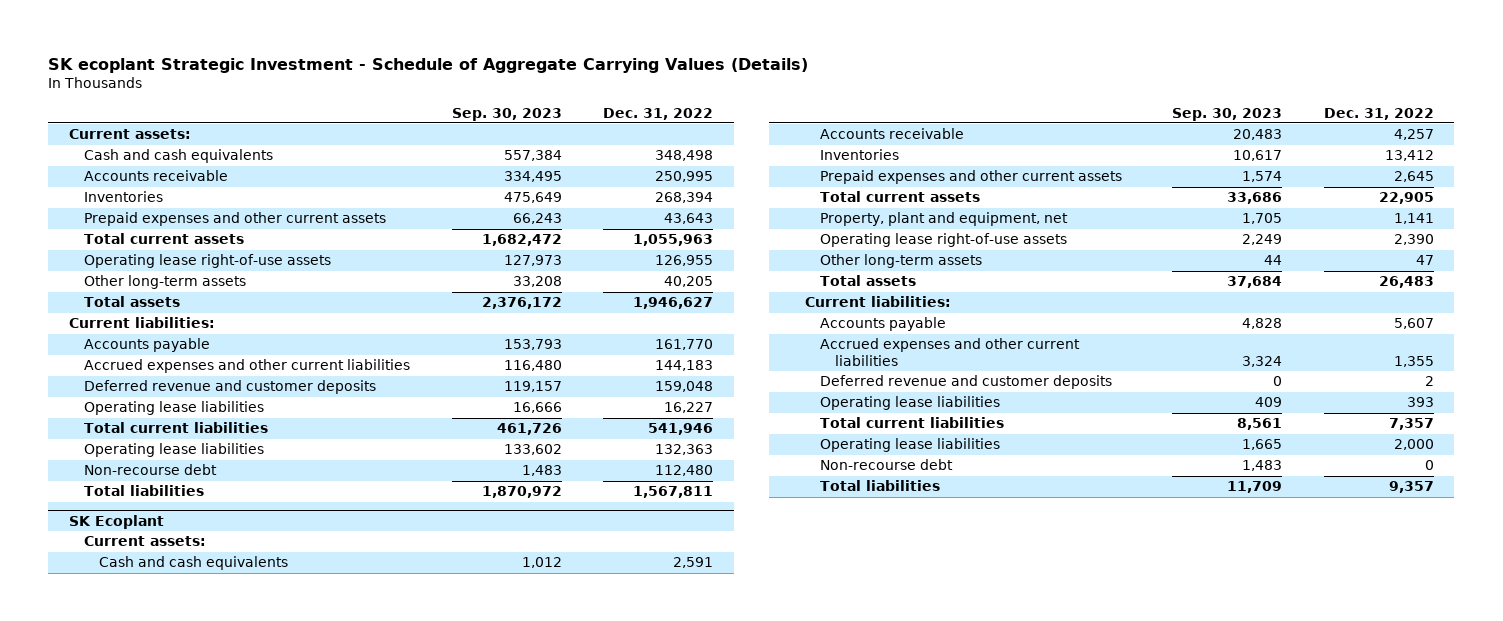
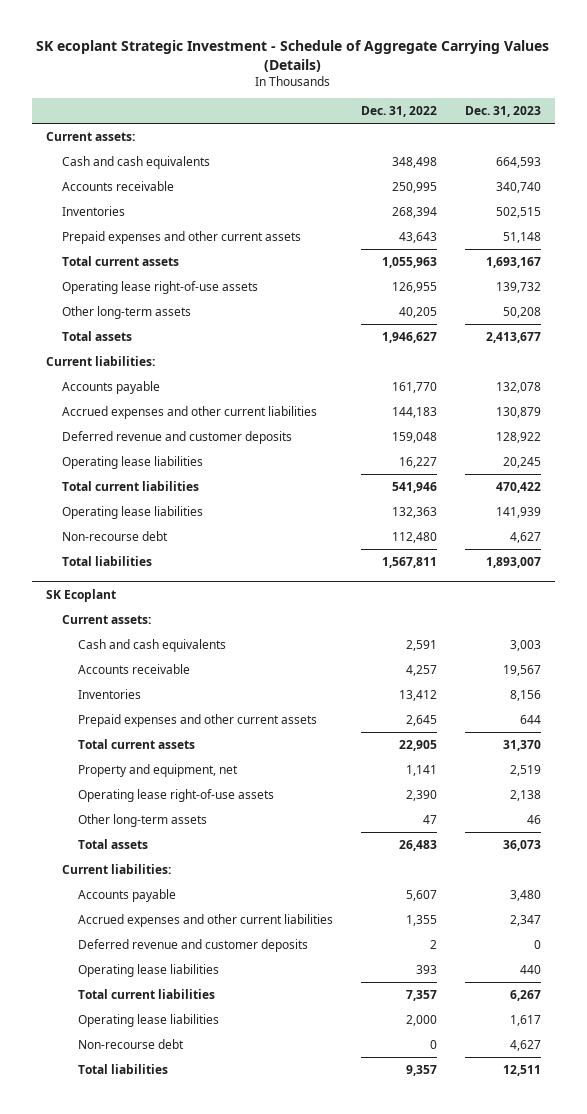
[451,107,562,121] Sep. 30, 2023 -> none
none -> [464,106,541,118] Dec. 31, 2023
[819,212,1068,227] Property, plant and equipment, net -> [78,763,239,777] Property and equipment, net

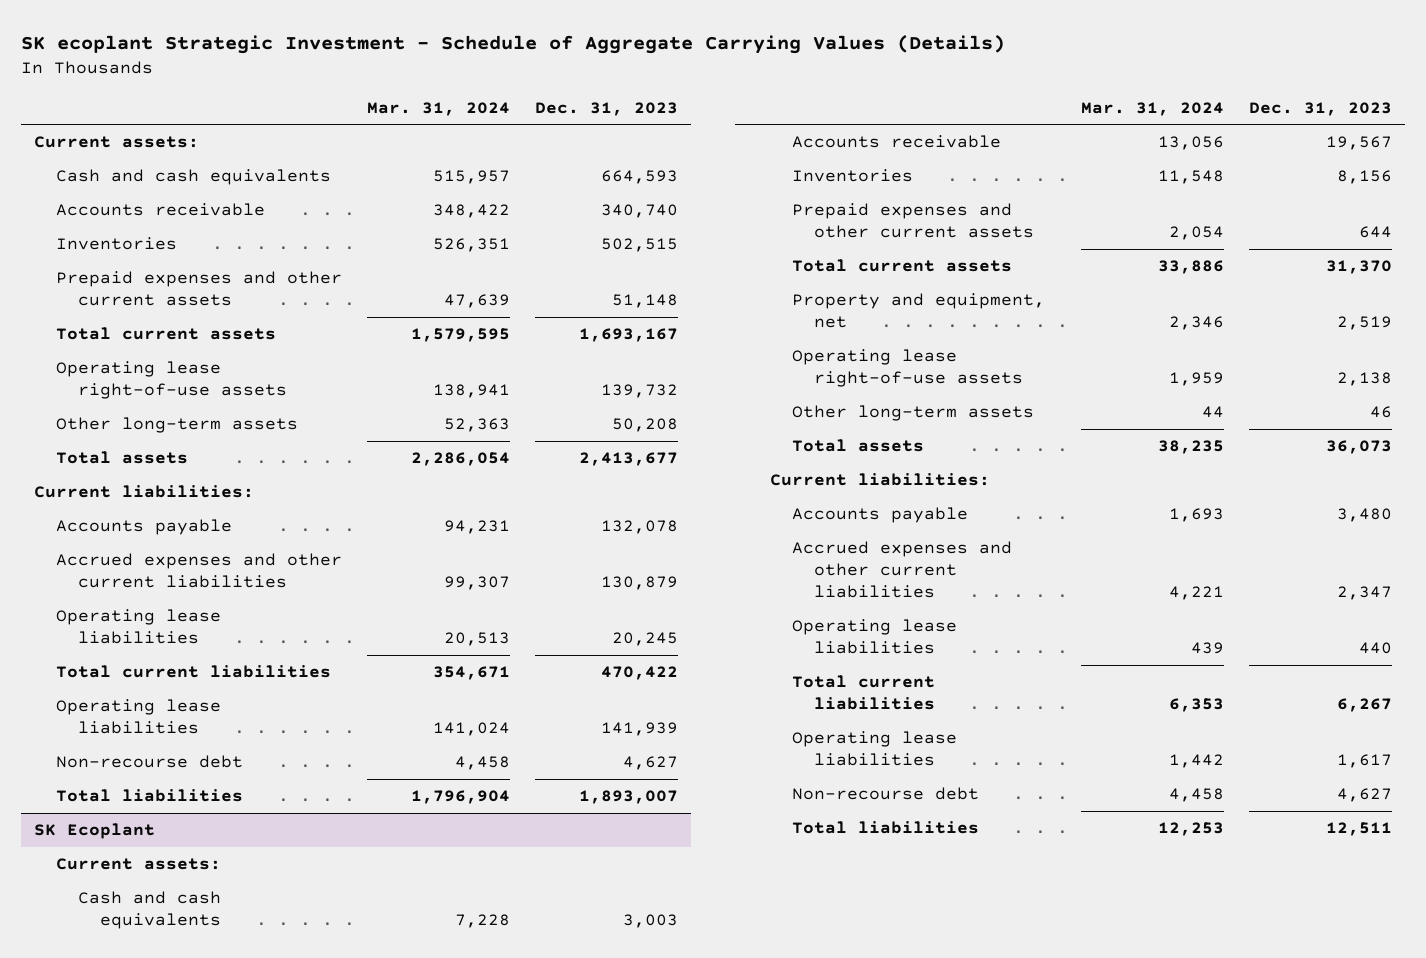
[361,106,438,118] Dec. 31, 2022 -> none
none -> [367,101,511,116] Mar. 31, 2024
[62,430,293,444] Deferred revenue and customer deposits -> none
[78,938,309,952] Deferred revenue and customer deposits -> none

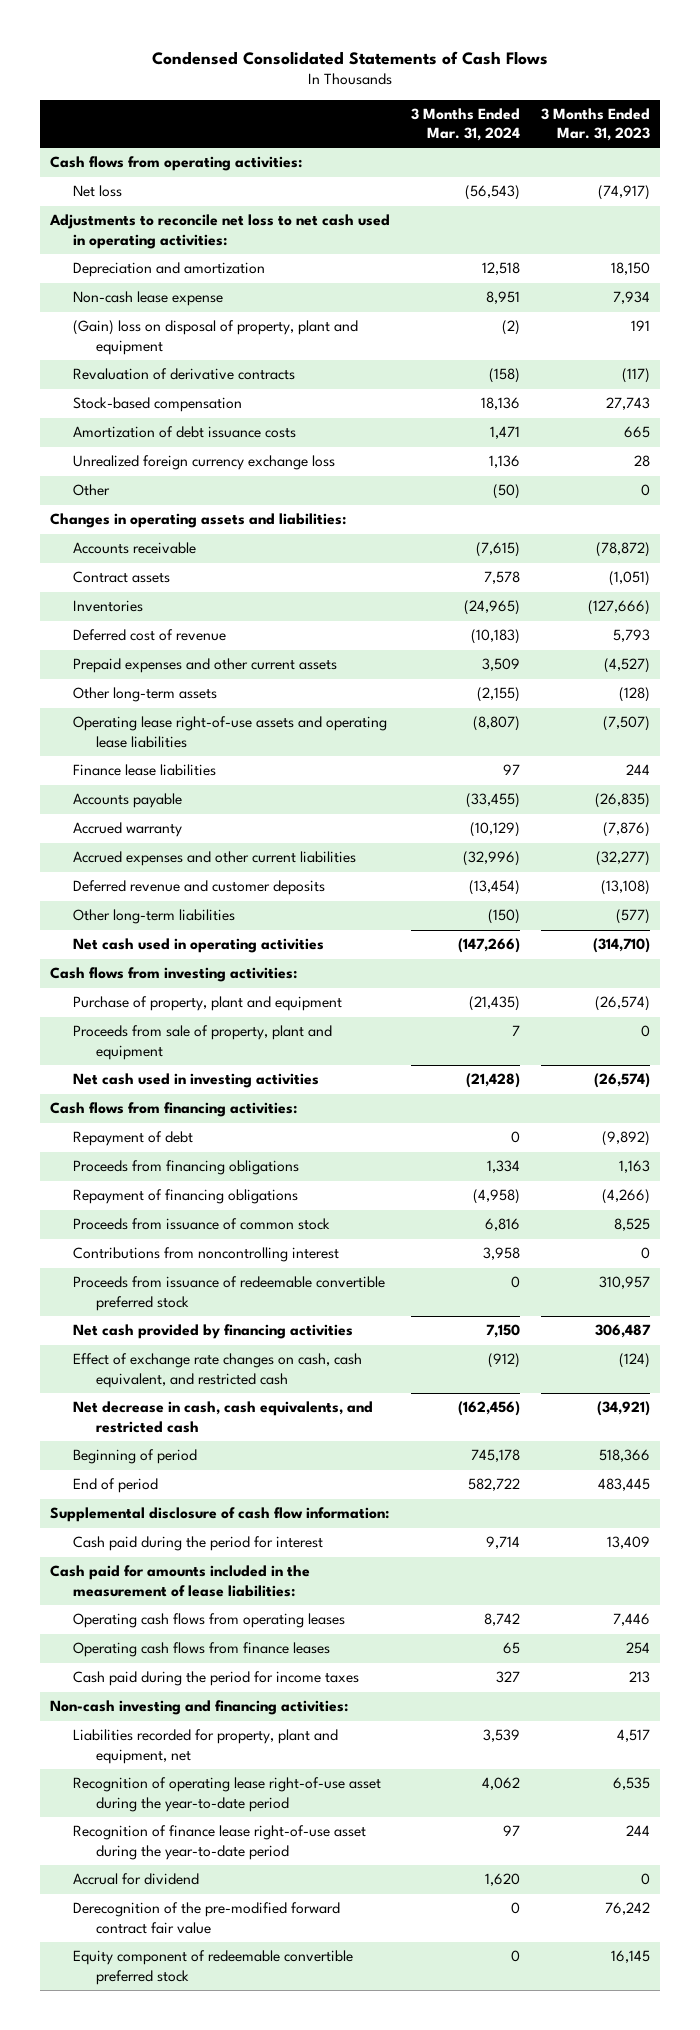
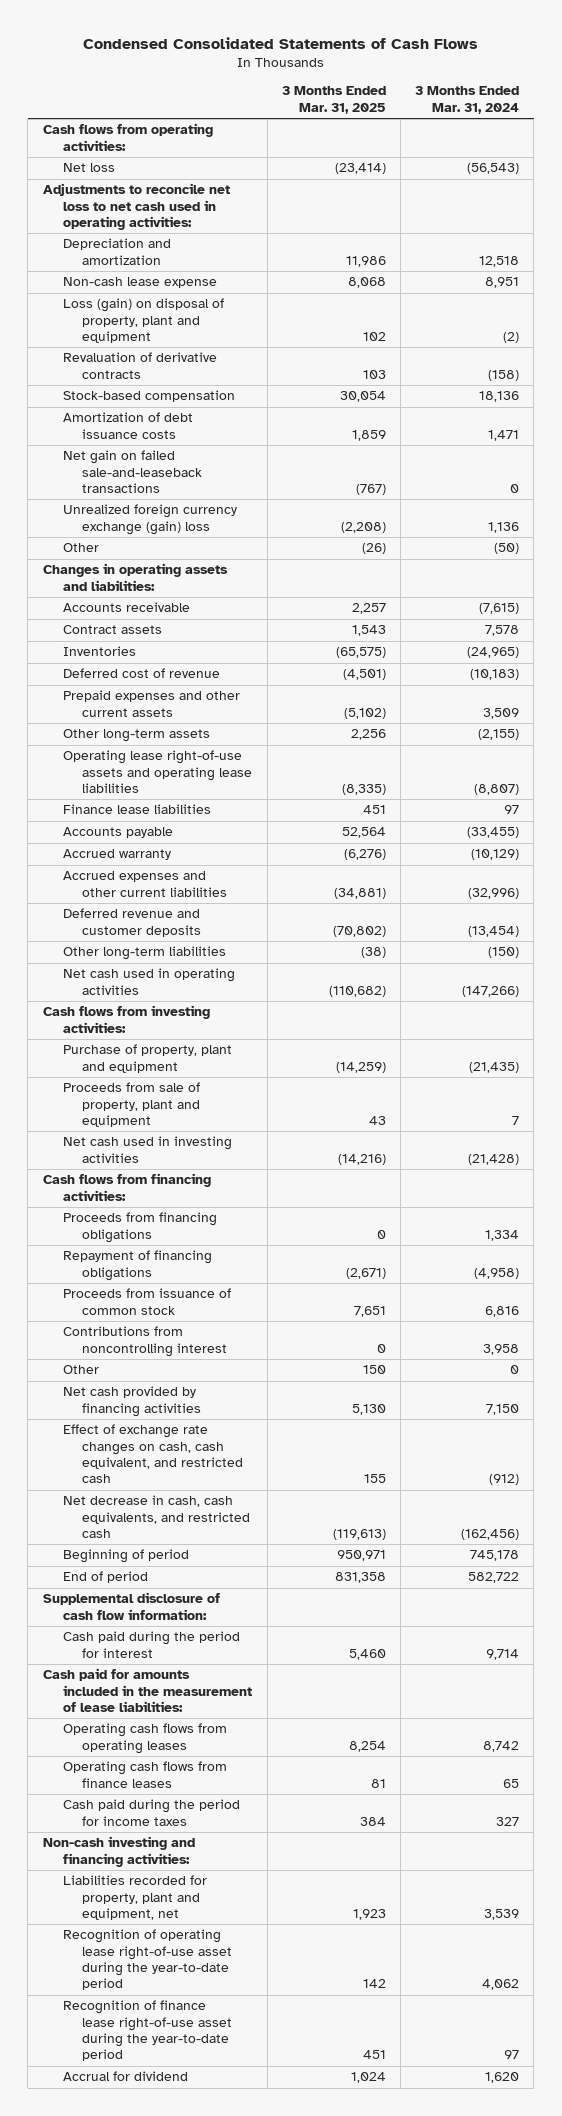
[540,107,650,142] 3 Months Ended Mar. 31, 2023 -> none
none -> [281,86,386,114] 3 Months Ended Mar. 31, 2025
[73,320,359,355] (Gain) loss on disposal of property, plant and equipment -> [62,298,224,344] Loss (gain) on disposal of property, plant and equipment
none -> [62,450,203,494] Net gain on failed sale-and-leaseback transactions
[73,455,336,471] Unrealized foreign currency exchange loss -> [62,504,237,535] Unrealized foreign currency exchange (gain) loss
[73,1131,194,1147] Repayment of debt -> none
[73,1276,386,1311] Proceeds from issuance of redeemable convertible preferred stock -> none
none -> [62,1365,99,1375] Other
[73,1902,341,1934] Derecognition of the pre-modified forward contract fair value -> none
[73,1950,354,1985] Equity component of redeemable convertible preferred stock -> none

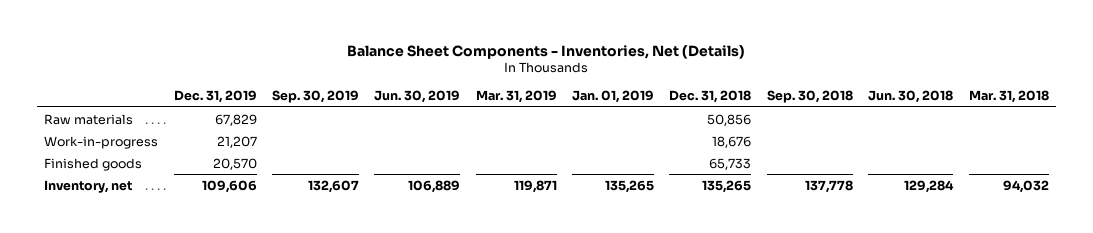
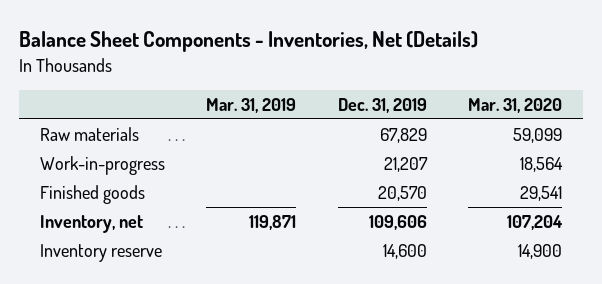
[271,90,359,104] Sep. 30, 2019 -> none
[374,90,461,104] Jun. 30, 2019 -> none
[572,90,655,104] Jan. 01, 2019 -> none
[669,90,752,104] Dec. 31, 2018 -> none
[766,90,853,104] Sep. 30, 2018 -> none
[868,90,954,104] Jun. 30, 2018 -> none
[968,90,1049,104] Mar. 31, 2018 -> none
none -> [468,97,563,113] Mar. 31, 2020
none -> [39,244,162,263] Inventory reserve

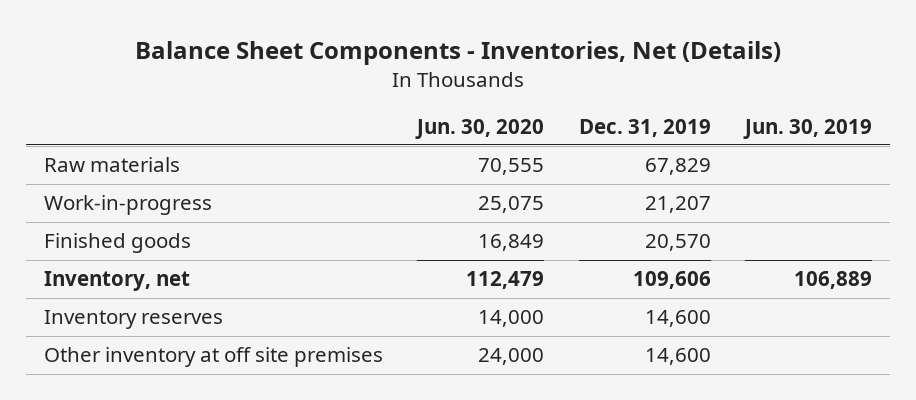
[206,97,297,113] Mar. 31, 2019 -> none
[468,97,563,113] Mar. 31, 2020 -> none
none -> [415,118,545,139] Jun. 30, 2020
none -> [743,118,873,139] Jun. 30, 2019
[39,244,162,263] Inventory reserve -> [43,310,223,330] Inventory reserves
none -> [43,347,383,368] Other inventory at off site premises

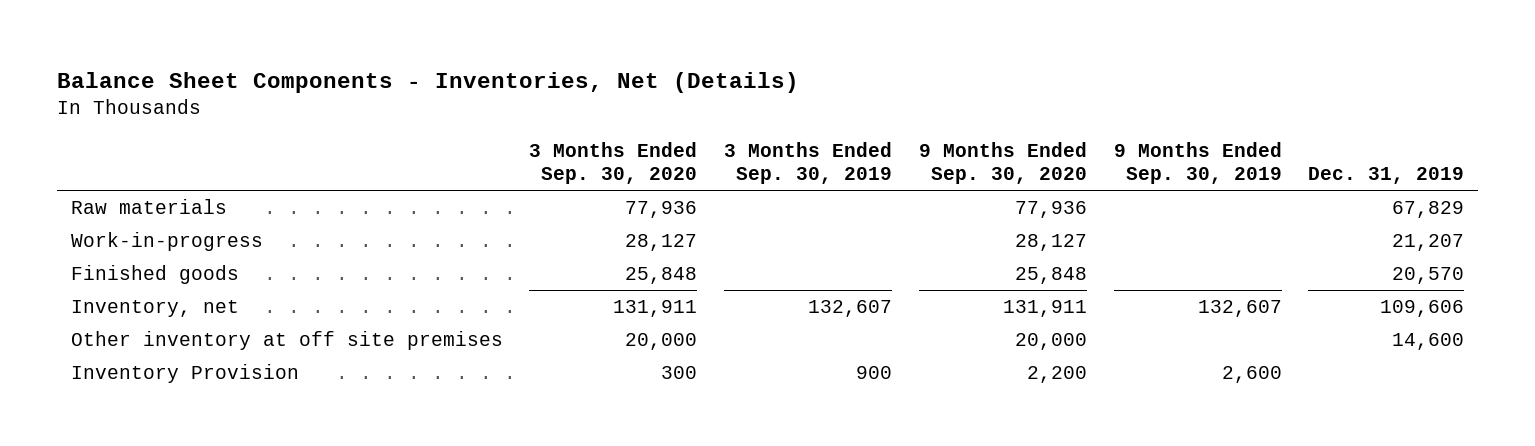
[415,118,545,139] Jun. 30, 2020 -> none
[743,118,873,139] Jun. 30, 2019 -> none
none -> [529,142,698,185] 3 Months Ended Sep. 30, 2020
none -> [724,142,893,185] 3 Months Ended Sep. 30, 2019
none -> [918,142,1087,185] 9 Months Ended Sep. 30, 2020
none -> [1113,142,1282,185] 9 Months Ended Sep. 30, 2019
[43,310,223,330] Inventory reserves -> none
none -> [70,364,299,384] Inventory Provision

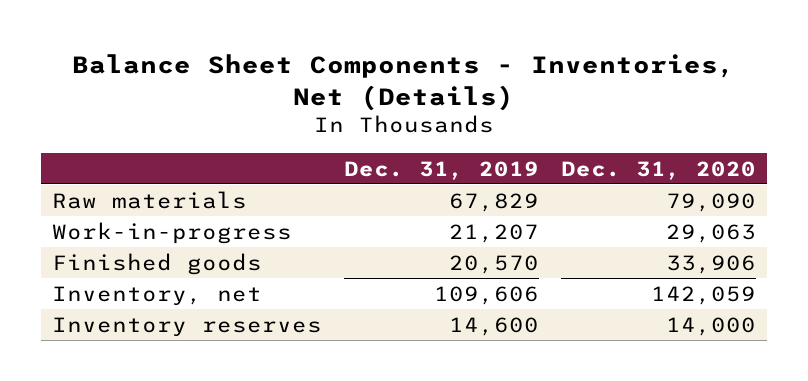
[529,142,698,185] 3 Months Ended Sep. 30, 2020 -> none
[724,142,893,185] 3 Months Ended Sep. 30, 2019 -> none
[918,142,1087,185] 9 Months Ended Sep. 30, 2020 -> none
[1113,142,1282,185] 9 Months Ended Sep. 30, 2019 -> none
none -> [560,160,756,180] Dec. 31, 2020
[70,364,299,384] Inventory Provision -> none
[70,331,503,351] Other inventory at off site premises -> [51,316,322,337] Inventory reserves

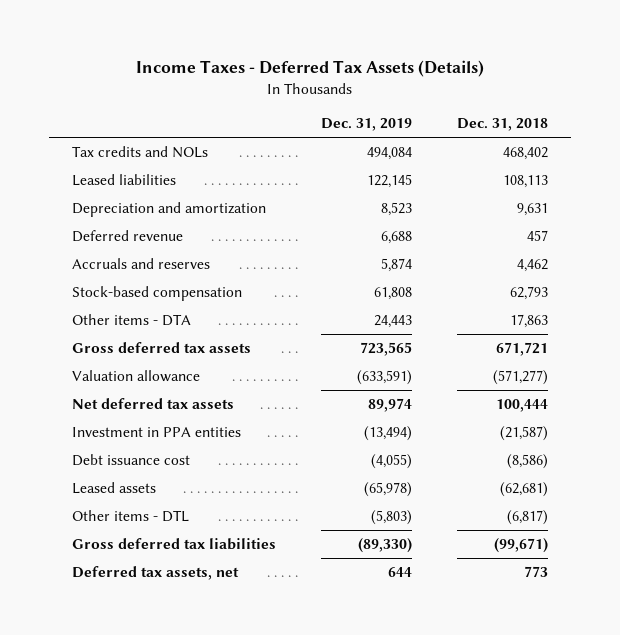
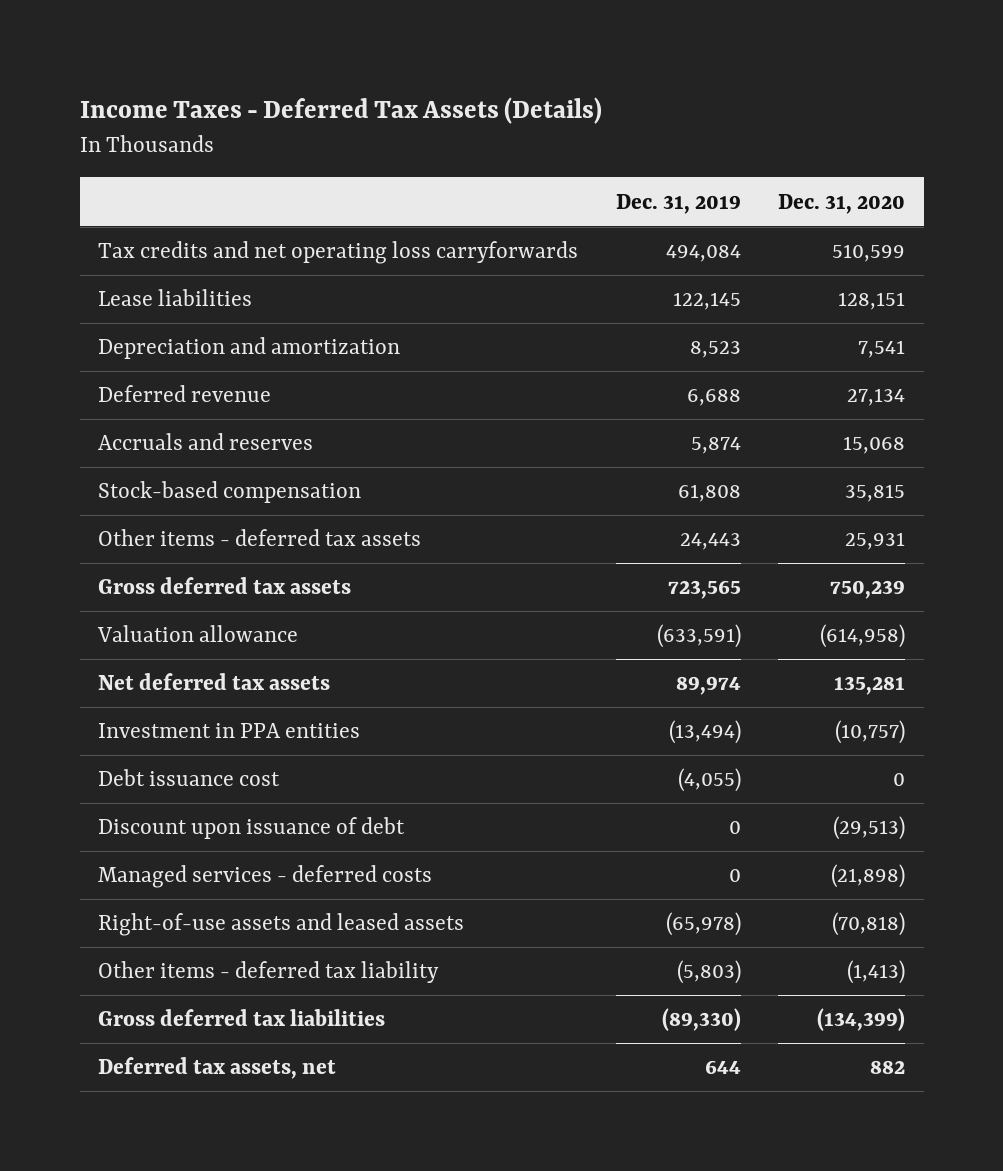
[457,118,549,132] Dec. 31, 2018 -> none
none -> [778,193,906,214] Dec. 31, 2020
[71,146,208,159] Tax credits and NOLs -> [98,241,579,265] Tax credits and net operating loss carryforwards
[71,174,176,187] Leased liabilities -> [98,289,253,307] Lease liabilities
[71,314,191,327] Other items - DTA -> [98,529,422,547] Other items - deferred tax assets
none -> [98,817,406,840] Discount upon issuance of debt
none -> [98,865,433,889] Managed services - deferred costs
[71,482,156,495] Leased assets -> [98,913,465,937] Right-of-use assets and leased assets
[71,510,189,523] Other items - DTL -> [98,961,440,984] Other items - deferred tax liability

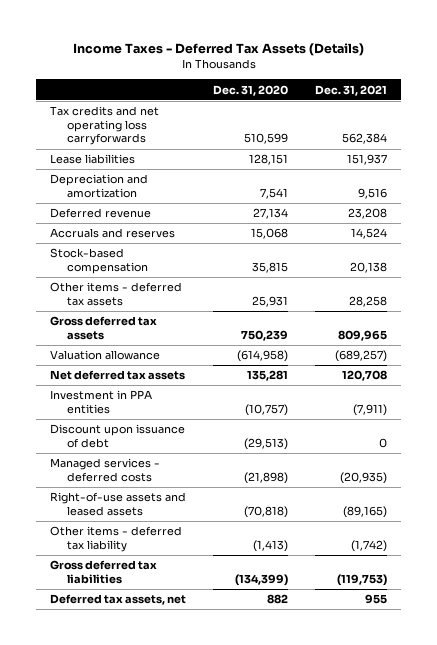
[615,193,741,214] Dec. 31, 2019 -> none
none -> [315,84,388,96] Dec. 31, 2021
[98,769,281,787] Debt issuance cost -> none

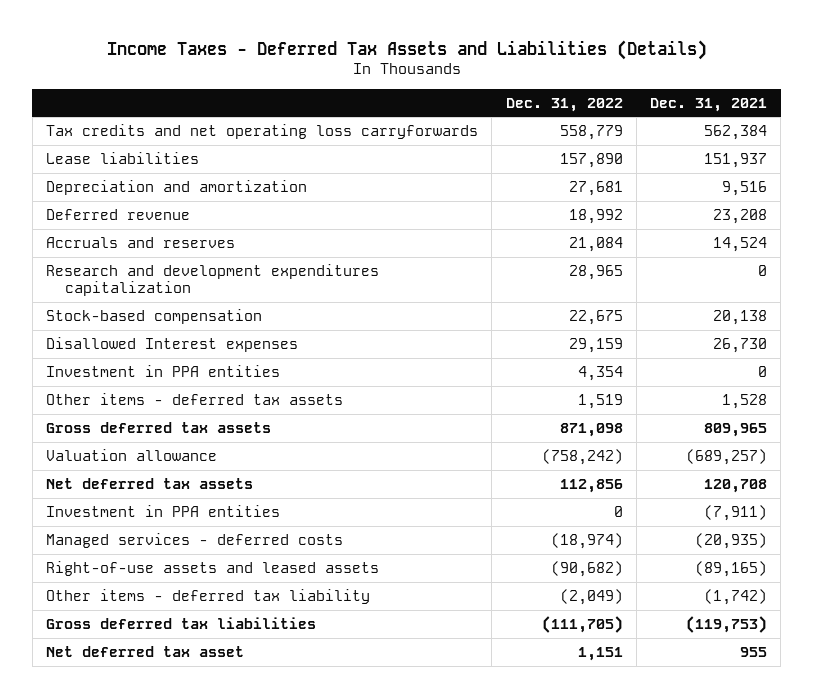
[72,43,364,57] Income Taxes - Deferred Tax Assets (Details) -> [106,39,707,60] Income Taxes - Deferred Tax Assets and Liabilities (Details)
[213,84,289,96] Dec. 31, 2020 -> none
none -> [505,97,623,112] Dec. 31, 2022
none -> [45,263,379,297] Research and development expenditures capitalization
none -> [45,336,298,352] Disallowed Interest expenses
none -> [45,364,280,377] Investment in PPA entities
[349,295,388,307] 28,258 -> [722,393,768,409] 1,528
[49,424,185,448] Discount upon issuance of debt -> none
[49,594,186,606] Deferred tax assets, net -> [45,645,244,657] Net deferred tax asset

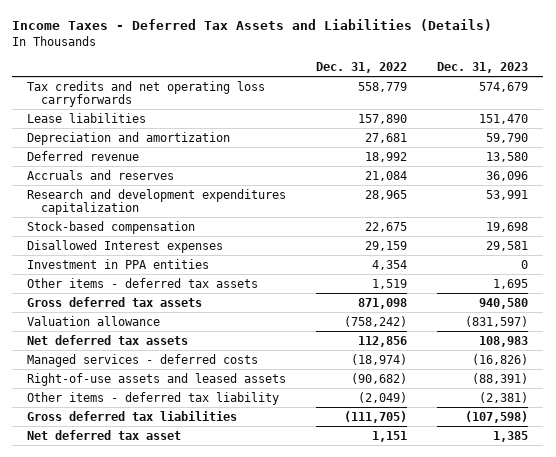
[650,97,768,112] Dec. 31, 2021 -> none
none -> [437,61,529,73] Dec. 31, 2023
[45,504,280,517] Investment in PPA entities -> none

